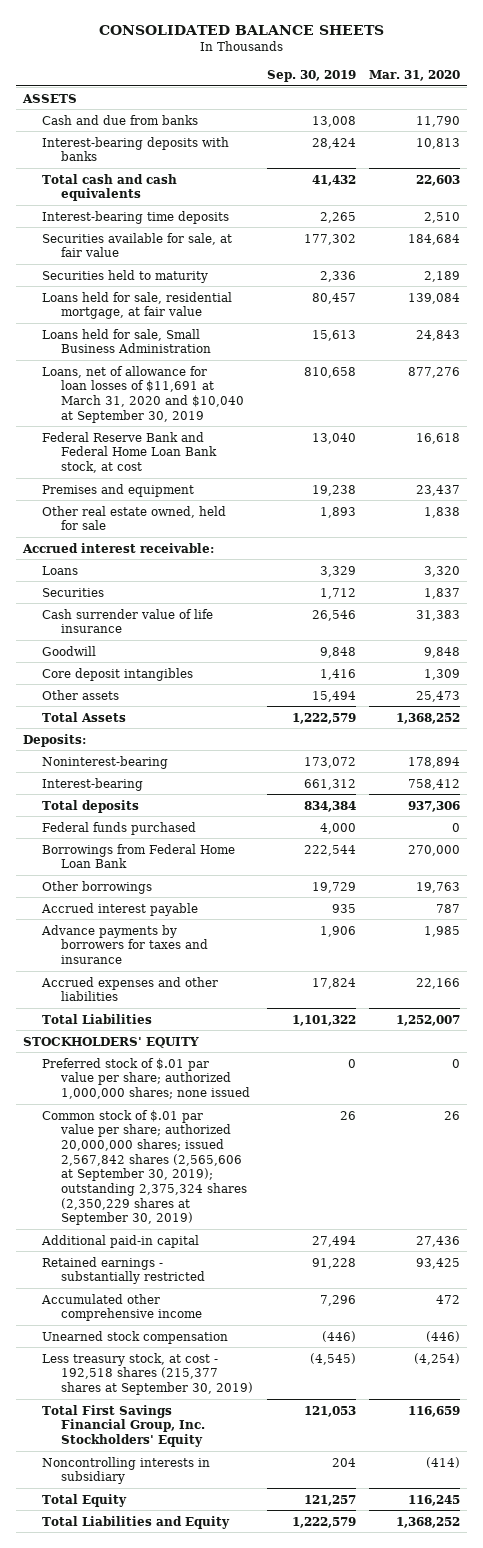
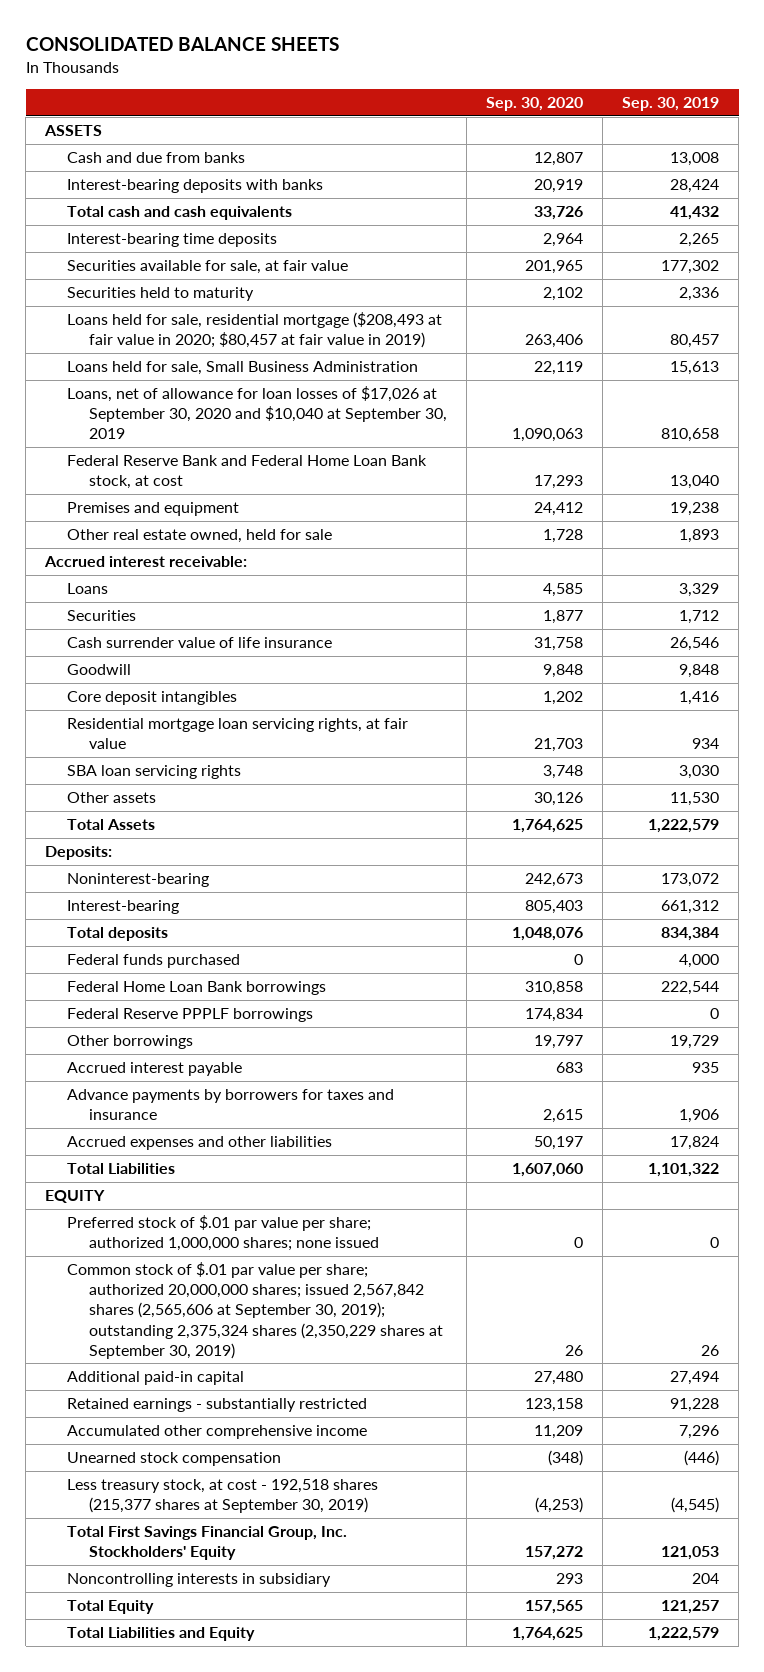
[369,69,461,81] Mar. 31, 2020 -> none
none -> [486,97,584,112] Sep. 30, 2020
[42,291,233,320] Loans held for sale, residential mortgage, at fair value -> [67,312,443,349] Loans held for sale, residential mortgage ($208,493 at fair value in 2020; $80,457 at fair value in 2019)
[42,365,245,423] Loans, net of allowance for loan losses of $11,691 at March 31, 2020 and $10,040 at September 30, 2019 -> [67,386,448,440] Loans, net of allowance for loan losses of $17,026 at September 30, 2020 and $10,040 at September 30, 2019
none -> [67,718,409,750] Residential mortgage loan servicing rights, at fair value
none -> [67,765,242,780] SBA loan servicing rights
[311,690,356,702] 15,494 -> [670,792,720,807] 11,530
[42,843,236,869] Borrowings from Federal Home Loan Bank -> [67,981,327,996] Federal Home Loan Bank borrowings
none -> [67,1008,314,1023] Federal Reserve PPPLF borrowings
[22,1036,199,1048] STOCKHOLDERS' EQUITY -> [45,1190,106,1204] EQUITY

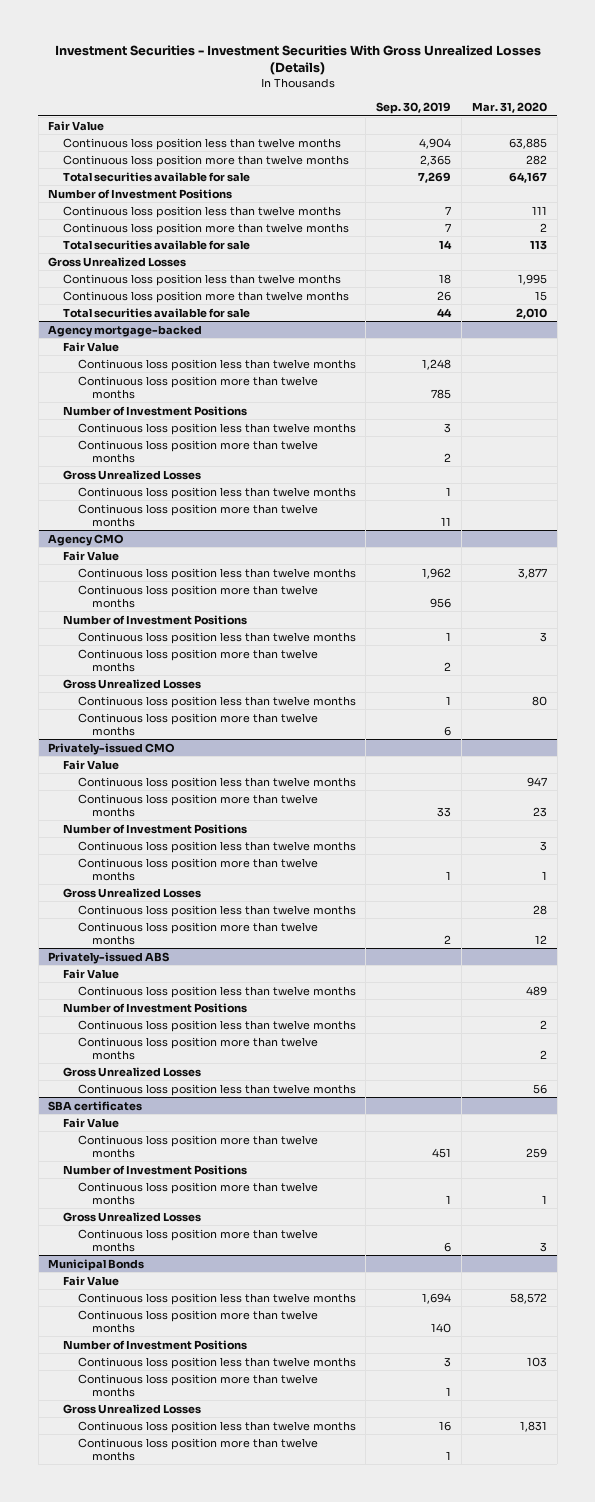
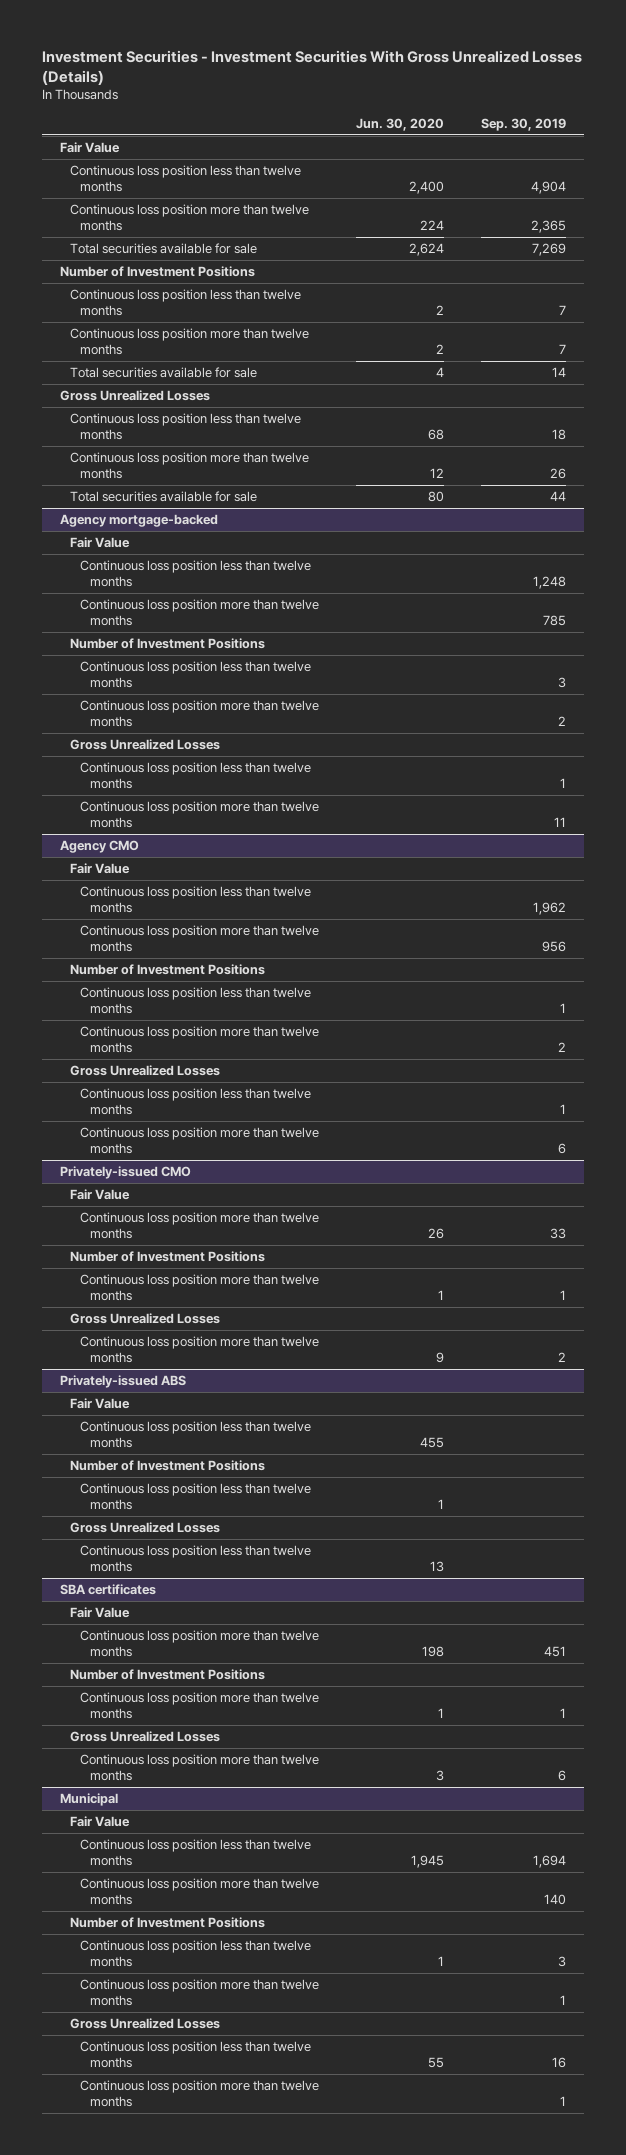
[471,102,547,114] Mar. 31, 2020 -> none
none -> [355,117,444,131] Jun. 30, 2020
[77,776,356,789] Continuous loss position less than twelve months -> none
[77,840,356,853] Continuous loss position less than twelve months -> none
[77,904,356,917] Continuous loss position less than twelve months -> none
[77,1036,318,1060] Continuous loss position more than twelve months -> none
[48,1258,145,1271] Municipal Bonds -> [60,1792,119,1806] Municipal

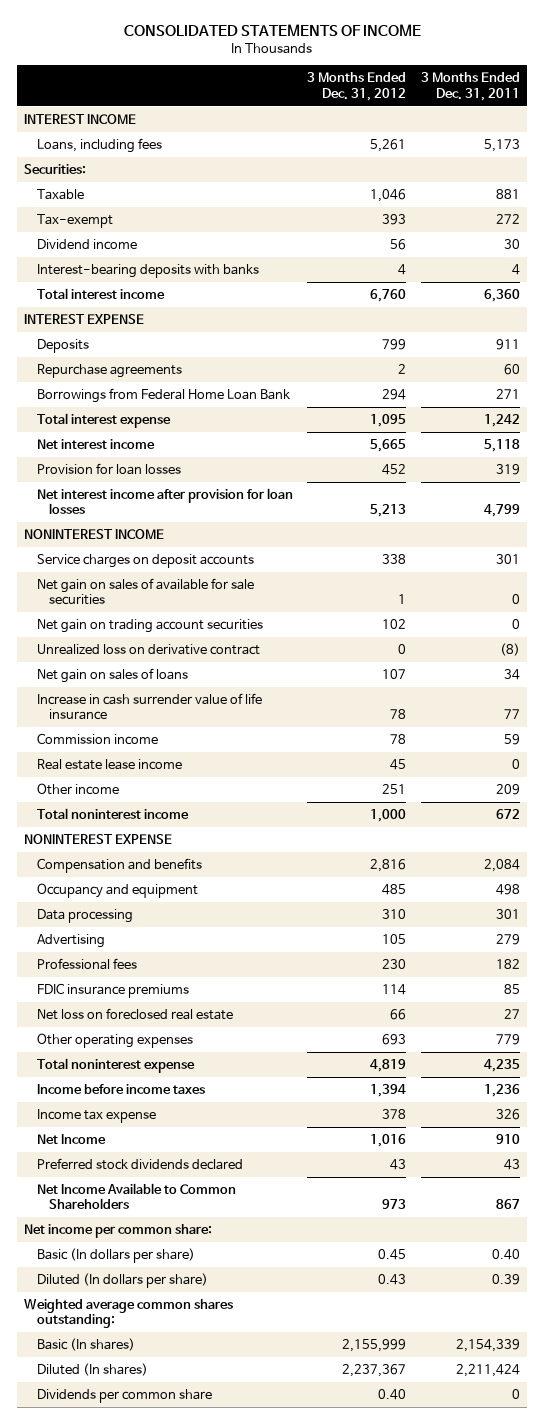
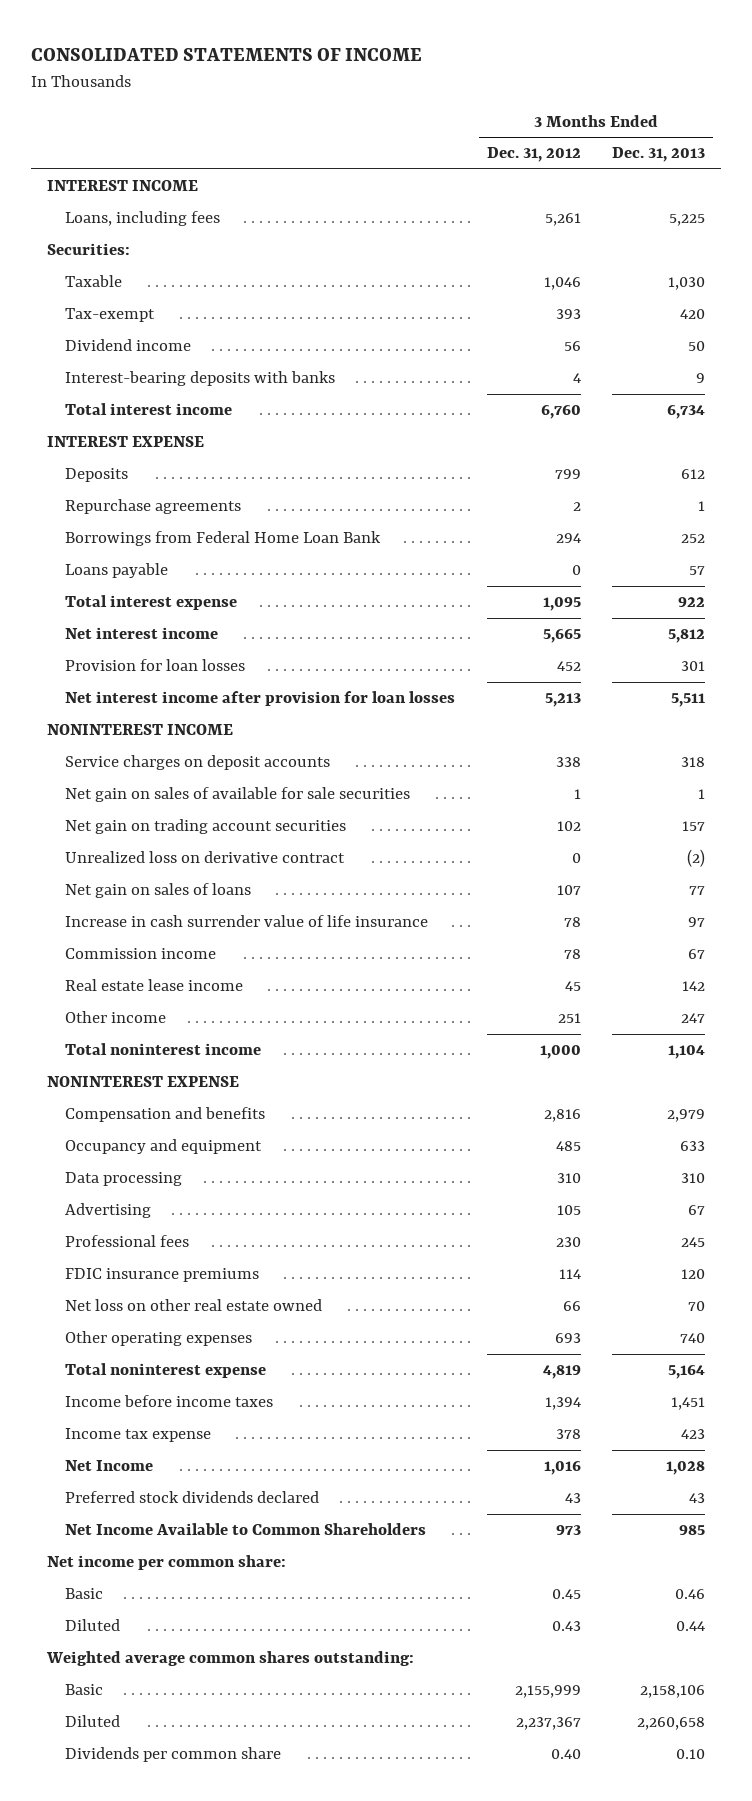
[420,72,520,101] 3 Months Ended Dec. 31, 2011 -> none
none -> [612,147,706,163] Dec. 31, 2013
none -> [64,563,168,579] Loans payable
[36,1008,233,1021] Net loss on foreclosed real estate -> [64,1299,322,1312] Net loss on other real estate owned
[36,1248,195,1264] Basic (In dollars per share) -> [64,1588,103,1600] Basic
[36,1273,208,1289] Diluted (In dollars per share) -> [64,1619,120,1632] Diluted
[36,1338,135,1352] Basic (In shares) -> [64,1684,103,1696] Basic
[36,1363,148,1377] Diluted (In shares) -> [64,1715,120,1728] Diluted

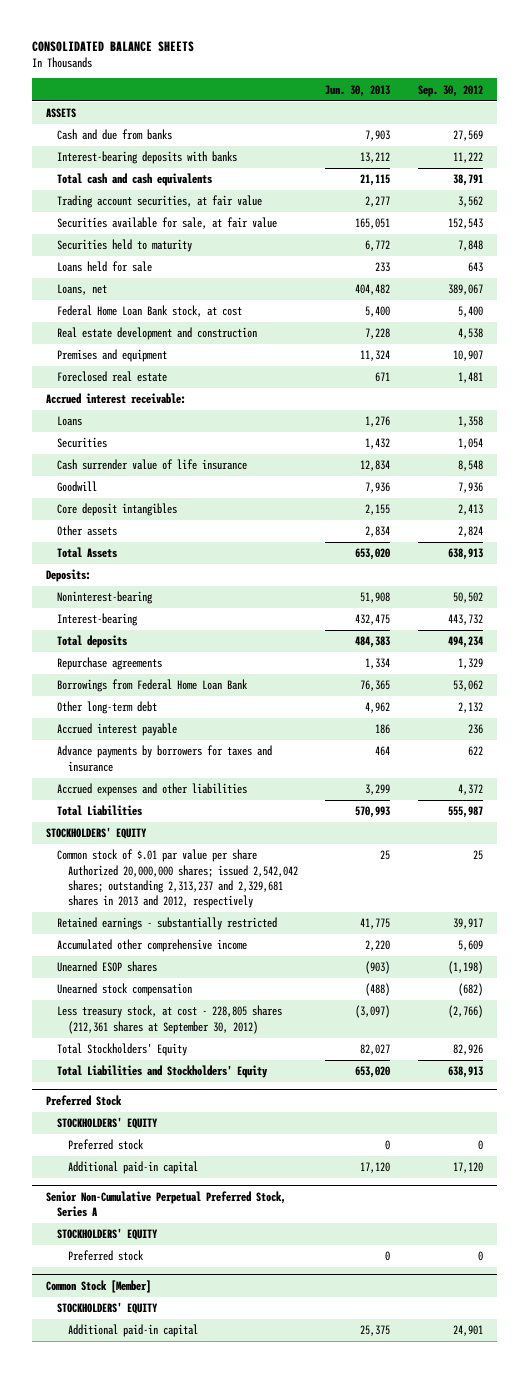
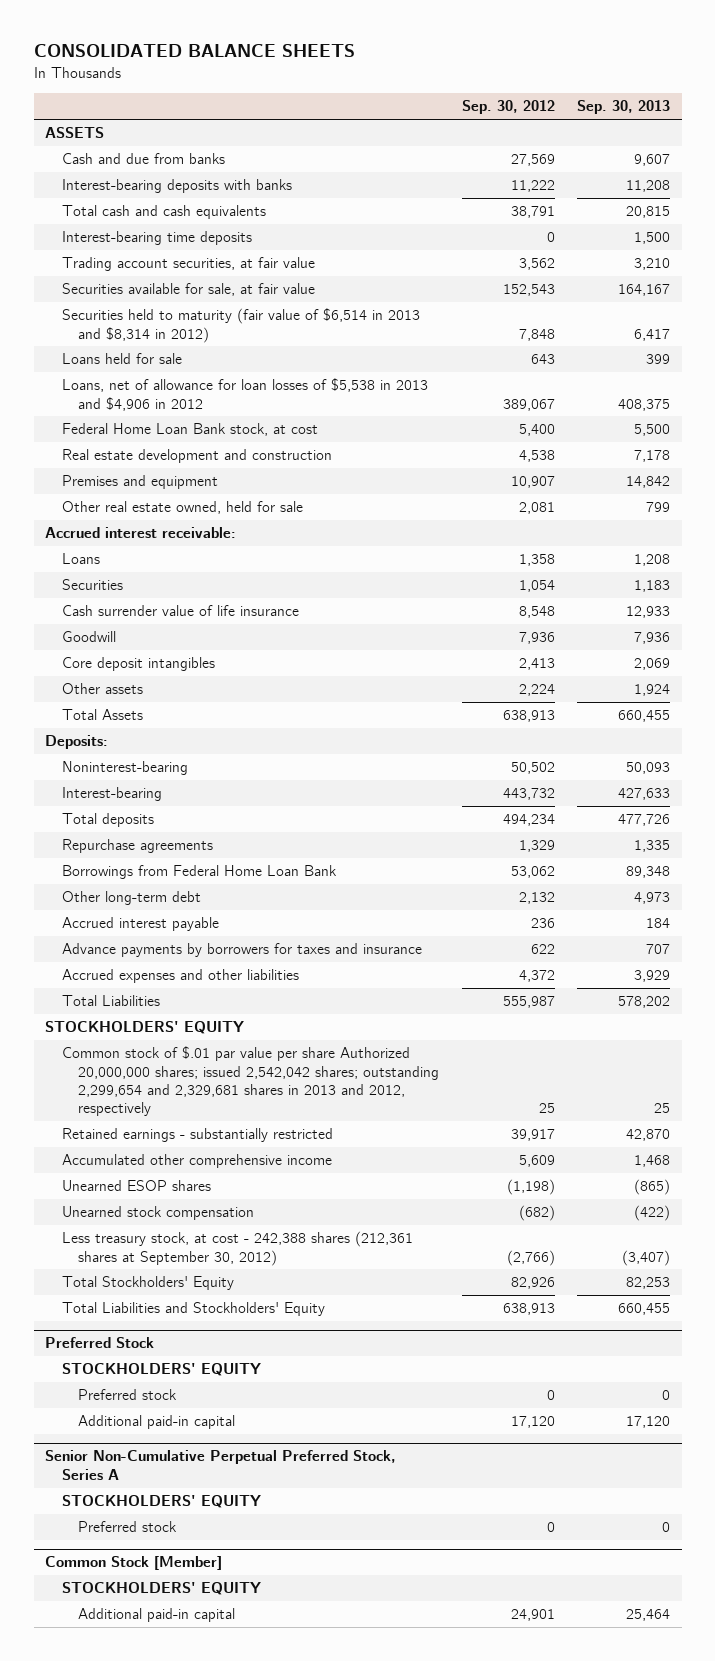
[325,84,391,97] Jun. 30, 2013 -> none
none -> [577,100,671,115] Sep. 30, 2013
none -> [61,231,252,246] Interest-bearing time deposits
[56,239,192,253] Securities held to maturity -> [61,308,420,343] Securities held to maturity (fair value of $6,514 in 2013 and $8,314 in 2012)
[56,284,107,296] Loans, net -> [61,378,428,411] Loans, net of allowance for loan losses of $5,538 in 2013 and $4,906 in 2012
[56,371,167,383] Foreclosed real estate -> none
none -> [61,501,303,515] Other real estate owned, held for sale
[458,526,484,538] 2,824 -> [518,684,555,697] 2,224
[56,849,298,909] Common stock of $.01 par value per share Authorized 20,000,000 shares; issued 2,542,042 shares; outstanding 2,313,237 and 2,329,681 shares in 2013 and 2012, respectively -> [61,1046,440,1117] Common stock of $.01 par value per share Authorized 20,000,000 shares; issued 2,542,042 shares; outstanding 2,299,654 and 2,329,681 shares in 2013 and 2012, respectively
[56,1005,282,1034] Less treasury stock, at cost - 228,805 shares (212,361 shares at September 30, 2012) -> [61,1231,413,1266] Less treasury stock, at cost - 242,388 shares (212,361 shares at September 30, 2012)

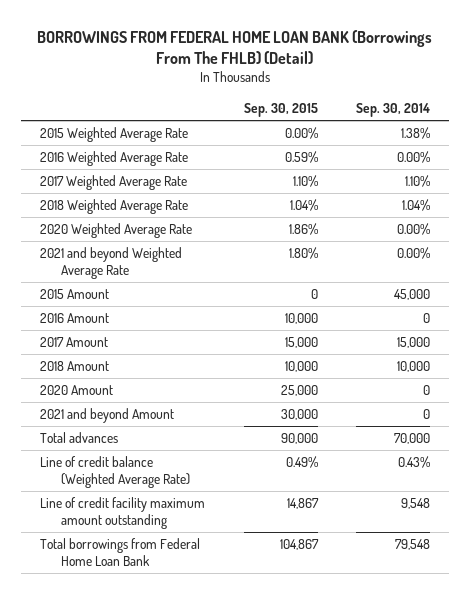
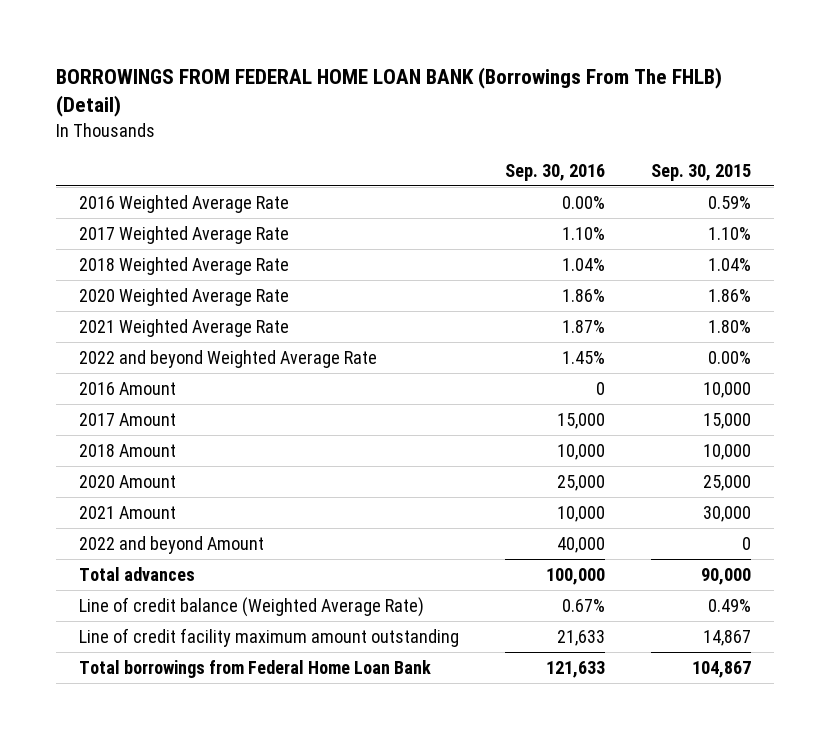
[356,103,431,118] Sep. 30, 2014 -> none
none -> [504,164,605,182] Sep. 30, 2016
[40,127,189,143] 2015 Weighted Average Rate -> none
[40,289,110,300] 2015 Amount -> none
none -> [78,318,289,337] 2021 Weighted Average Rate
[40,247,183,279] 2021 and beyond Weighted Average Rate -> [78,349,377,368] 2022 and beyond Weighted Average Rate
[288,247,318,260] 1.80% -> [708,350,752,364] 0.00%
none -> [78,505,176,519] 2021 Amount
[40,408,175,424] 2021 and beyond Amount -> [78,535,264,554] 2022 and beyond Amount
[280,409,318,421] 30,000 -> [742,536,752,550] 0

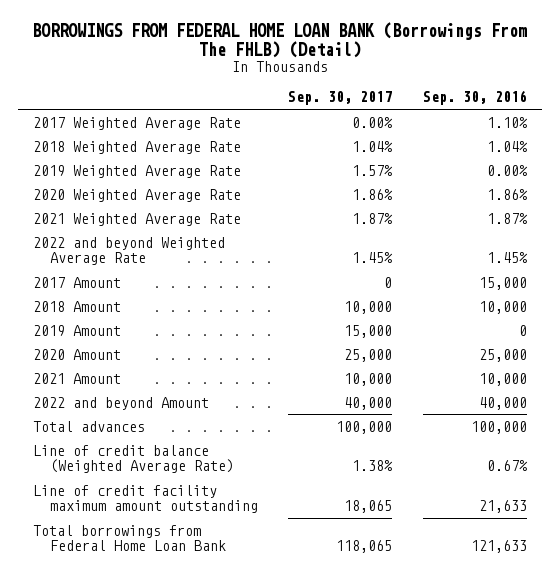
[651,164,752,182] Sep. 30, 2015 -> none
none -> [288,91,393,106] Sep. 30, 2017
[78,194,289,213] 2016 Weighted Average Rate -> none
none -> [33,164,242,178] 2019 Weighted Average Rate
[78,381,176,395] 2016 Amount -> none
none -> [33,324,122,336] 2019 Amount

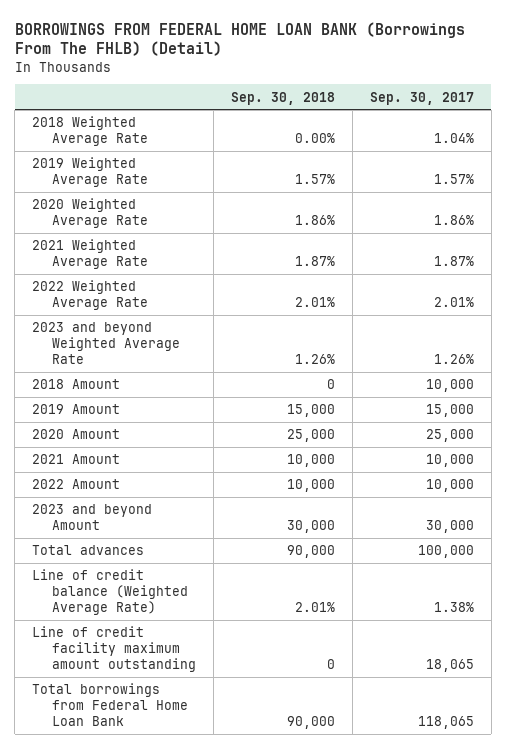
[422,90,527,106] Sep. 30, 2016 -> none
none -> [230,91,335,105] Sep. 30, 2018
[33,116,242,130] 2017 Weighted Average Rate -> none
[33,276,122,288] 2017 Amount -> none
none -> [32,280,148,311] 2022 Weighted Average Rate
[33,236,226,265] 2022 and beyond Weighted Average Rate -> [32,322,180,365] 2023 and beyond Weighted Average Rate
[352,251,394,263] 1.45% -> [433,354,474,365] 1.26%
none -> [32,479,121,490] 2022 Amount
[33,396,210,410] 2022 and beyond Amount -> [32,504,153,531] 2023 and beyond Amount
[344,396,393,410] 40,000 -> [425,520,474,534] 30,000

